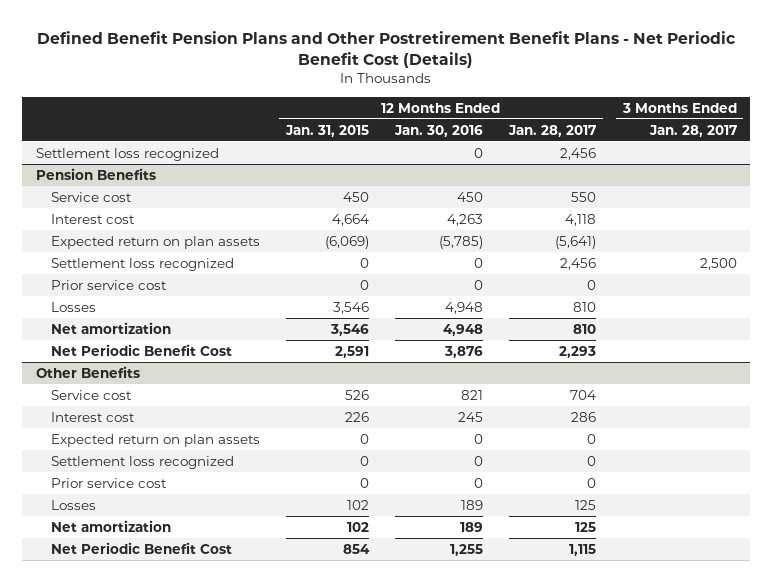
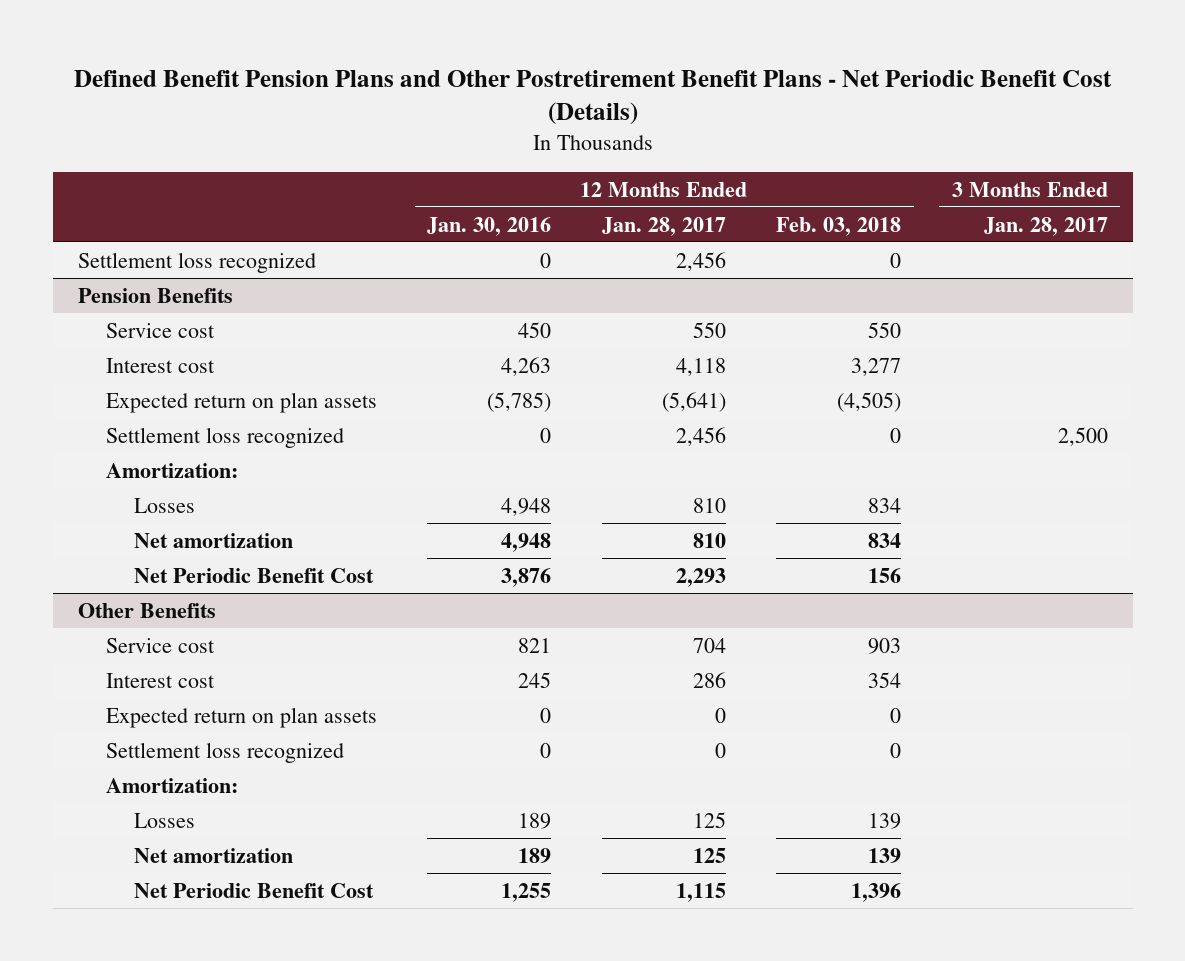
[284,124,369,137] Jan. 31, 2015 -> none
none -> [776,216,902,236] Feb. 03, 2018
[50,279,167,290] Prior service cost -> none
none -> [105,462,238,478] Amortization:
[50,477,167,488] Prior service cost -> none
none -> [105,777,238,793] Amortization:

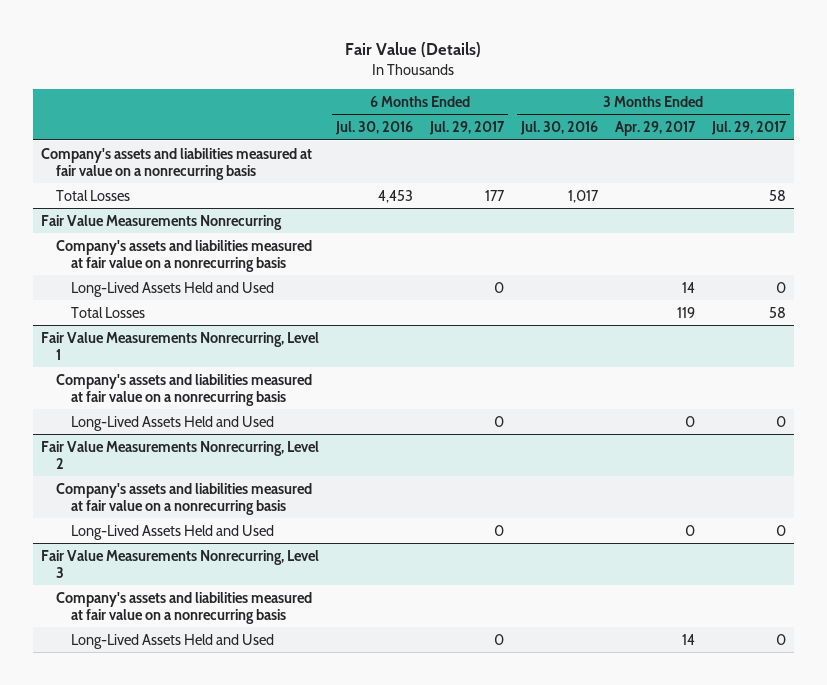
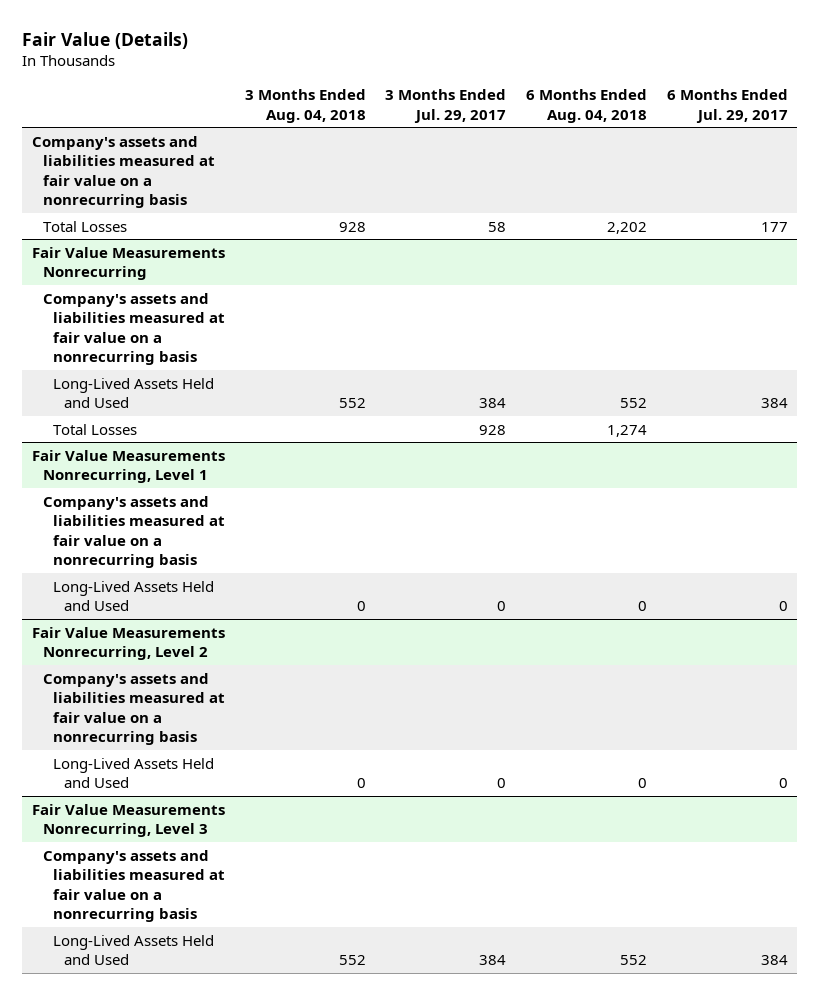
[335,121,414,136] Jul. 30, 2016 -> none
[519,121,598,136] Jul. 30, 2016 -> none
[614,121,696,137] Apr. 29, 2017 -> none
none -> [244,89,366,123] 3 Months Ended Aug. 04, 2018
none -> [525,89,647,123] 6 Months Ended Aug. 04, 2018
[493,281,504,293] 0 -> [760,398,788,409] 384
[775,281,786,293] 0 -> [479,398,507,409] 384
[768,306,786,318] 58 -> [479,424,507,435] 928
[493,633,504,645] 0 -> [760,955,788,966] 384
[775,633,786,645] 0 -> [479,955,507,966] 384

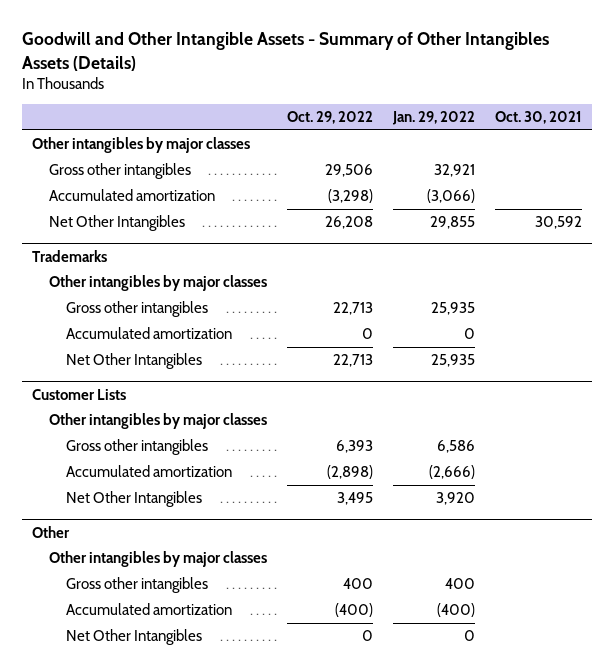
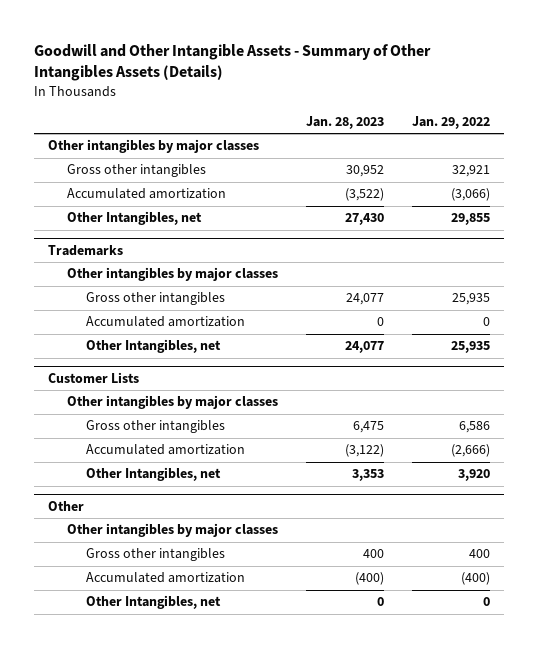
[286,111,373,125] Oct. 29, 2022 -> none
[494,111,582,125] Oct. 30, 2021 -> none
none -> [306,116,385,130] Jan. 28, 2023
[49,215,186,232] Net Other Intangibles -> [67,211,203,226] Other Intangibles, net
[66,353,203,370] Net Other Intangibles -> [86,339,222,354] Other Intangibles, net
[66,491,203,508] Net Other Intangibles -> [86,467,222,482] Other Intangibles, net
[66,629,203,646] Net Other Intangibles -> [86,595,222,610] Other Intangibles, net

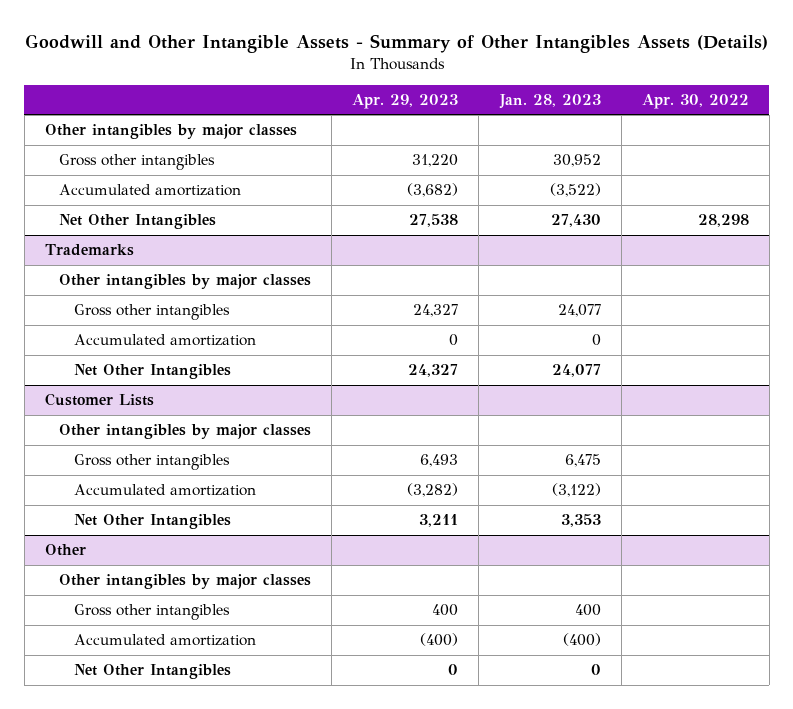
[411,116,490,130] Jan. 29, 2022 -> none
none -> [352,93,459,109] Apr. 29, 2023
none -> [641,93,749,109] Apr. 30, 2022
[67,211,203,226] Other Intangibles, net -> [59,214,217,230] Net Other Intangibles
[86,339,222,354] Other Intangibles, net -> [73,364,231,380] Net Other Intangibles
[86,467,222,482] Other Intangibles, net -> [73,514,231,530] Net Other Intangibles
[86,595,222,610] Other Intangibles, net -> [73,664,231,680] Net Other Intangibles

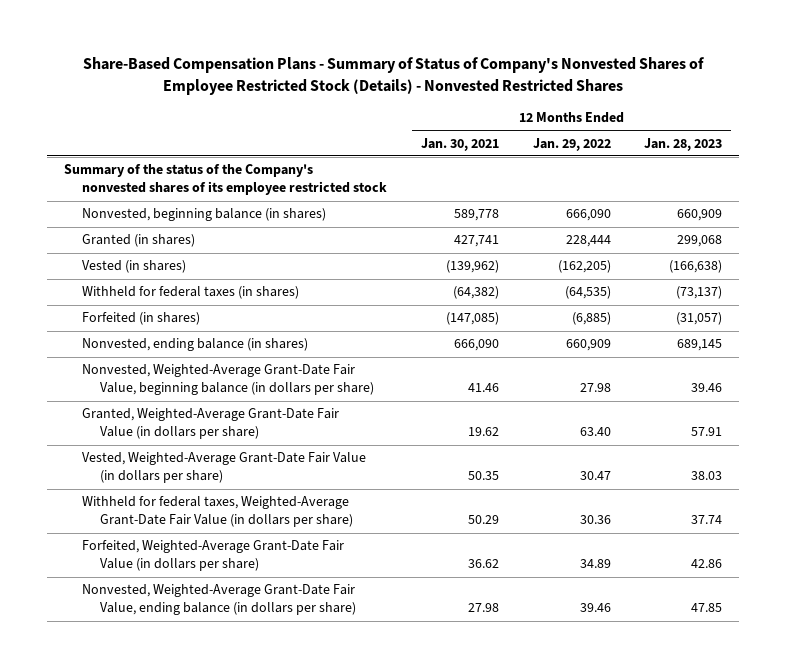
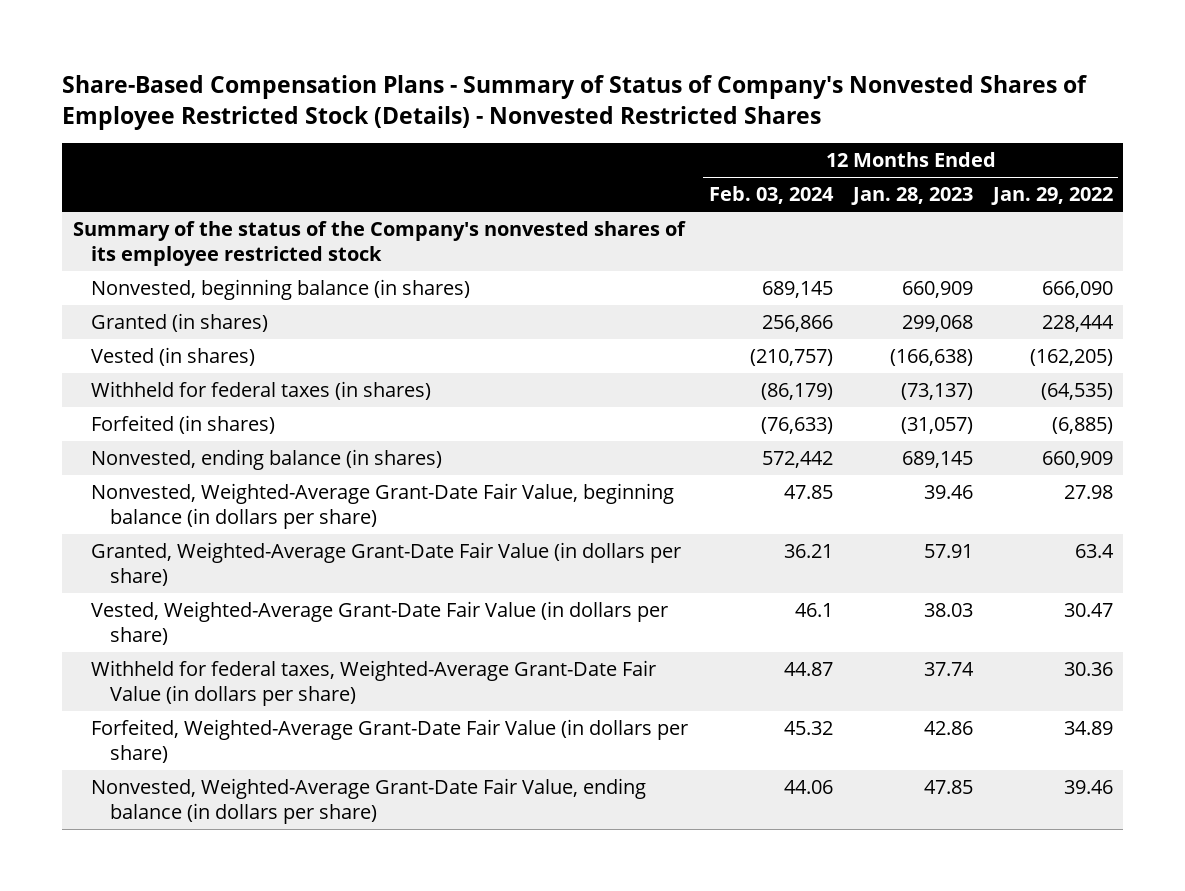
[420,137,499,151] Jan. 30, 2021 -> none
none -> [708,186,834,205] Feb. 03, 2024
[579,427,611,437] 63.40 -> [1074,543,1114,558] 63.4

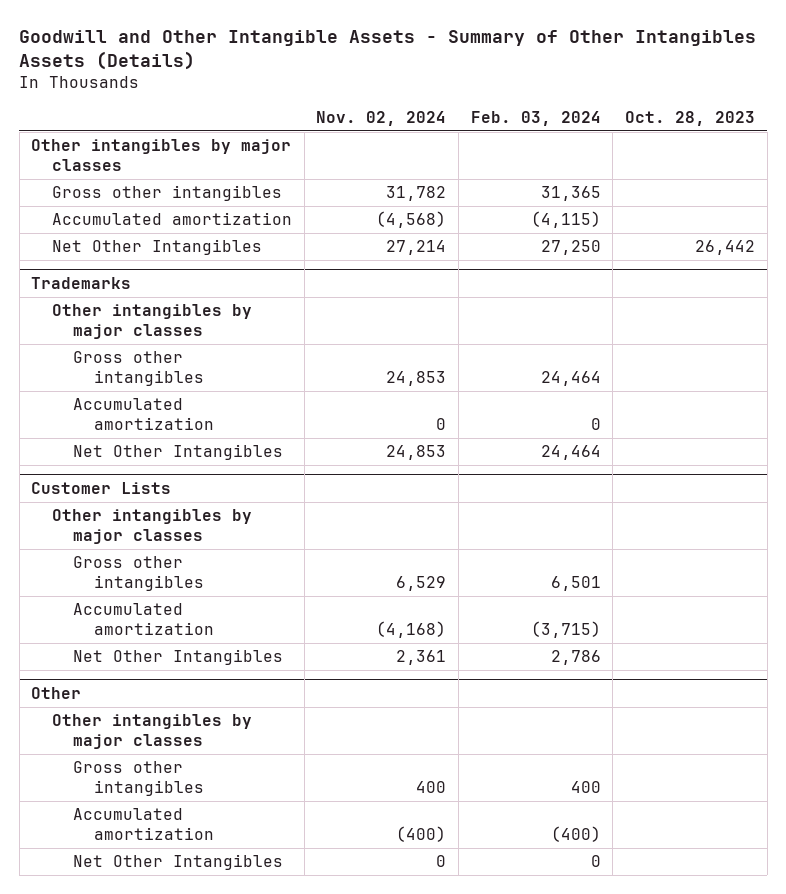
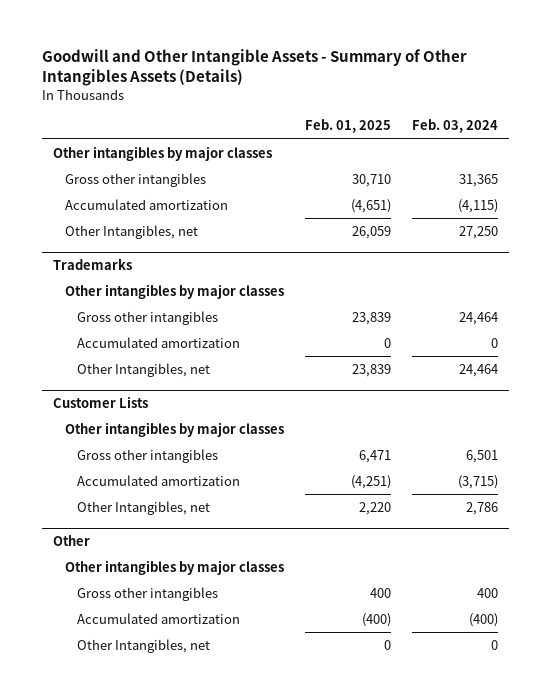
[316,110,447,126] Nov. 02, 2024 -> none
[625,110,756,126] Oct. 28, 2023 -> none
none -> [305,119,392,134] Feb. 01, 2025
[52,239,263,256] Net Other Intangibles -> [64,224,198,239] Other Intangibles, net
[72,444,283,461] Net Other Intangibles -> [77,362,211,377] Other Intangibles, net
[72,649,283,666] Net Other Intangibles -> [77,500,211,515] Other Intangibles, net
[72,854,283,871] Net Other Intangibles -> [77,638,211,653] Other Intangibles, net

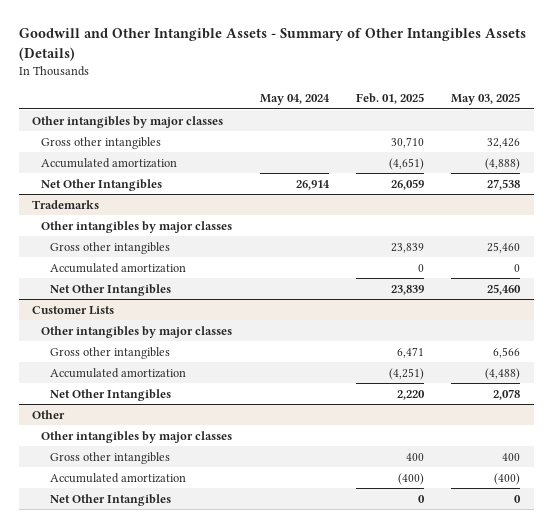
[412,119,499,134] Feb. 03, 2024 -> none
none -> [259,94,330,106] May 04, 2024
none -> [451,93,521,106] May 03, 2025
[64,224,198,239] Other Intangibles, net -> [41,178,163,191] Net Other Intangibles
[77,362,211,377] Other Intangibles, net -> [50,283,172,296] Net Other Intangibles
[77,500,211,515] Other Intangibles, net -> [50,388,172,401] Net Other Intangibles
[77,638,211,653] Other Intangibles, net -> [50,493,172,506] Net Other Intangibles

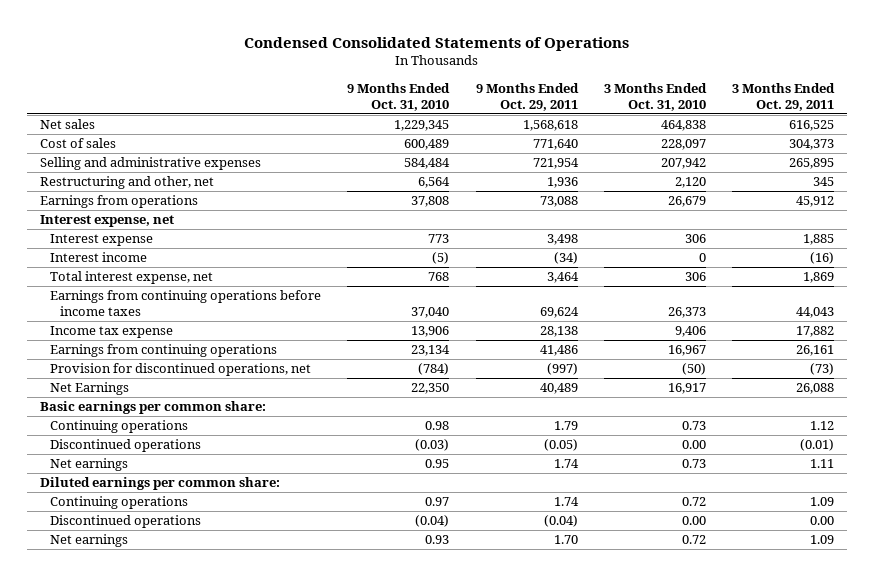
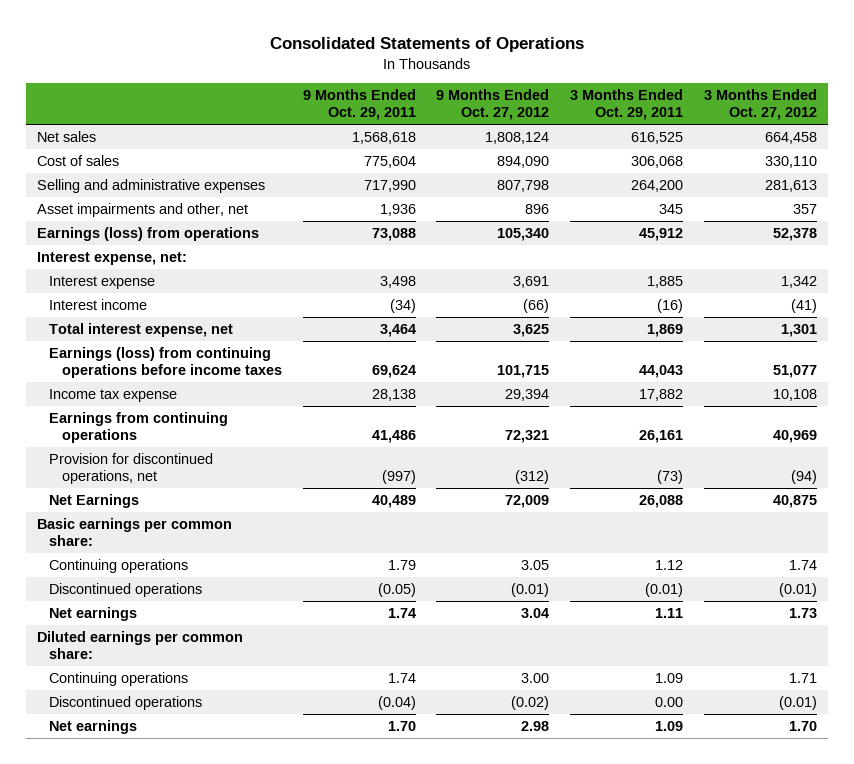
[244,36,630,51] Condensed Consolidated Statements of Operations -> [270,37,585,53] Consolidated Statements of Operations
[347,83,451,111] 9 Months Ended Oct. 31, 2010 -> none
[603,83,707,111] 3 Months Ended Oct. 31, 2010 -> none
none -> [436,89,550,121] 9 Months Ended Oct. 27, 2012
none -> [704,89,818,121] 3 Months Ended Oct. 27, 2012
[532,139,578,151] 771,640 -> [363,156,416,169] 775,604
[789,139,835,151] 304,373 -> [631,156,684,169] 306,068
[532,158,579,170] 721,954 -> [363,180,416,193] 717,990
[789,158,835,170] 265,895 -> [631,180,684,193] 264,200
[40,176,215,190] Restructuring and other, net -> [36,203,248,218] Asset impairments and other, net
[40,195,199,209] Earnings from operations -> [36,227,259,242] Earnings (loss) from operations
[40,215,175,228] Interest expense, net -> [36,252,187,266] Interest expense, net:
[50,290,322,317] Earnings from continuing operations before income taxes -> [49,347,282,378] Earnings (loss) from continuing operations before income taxes

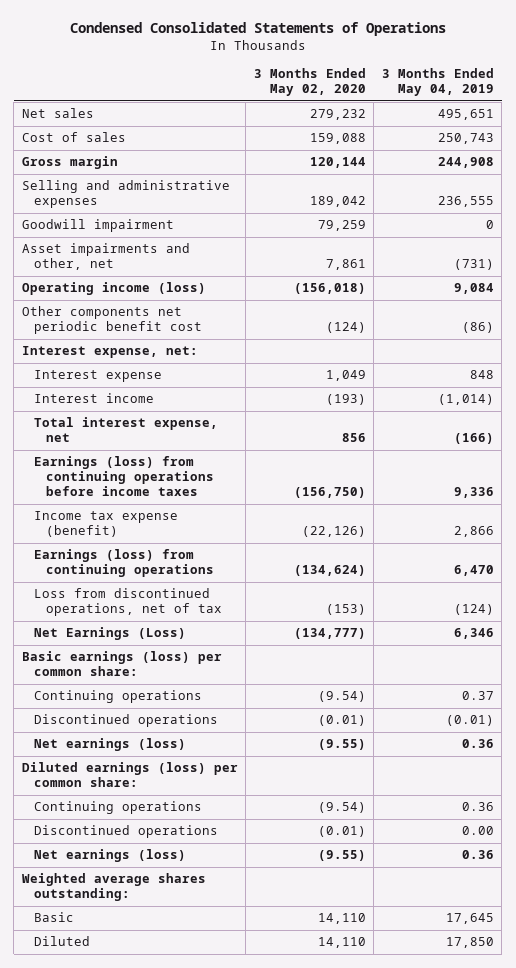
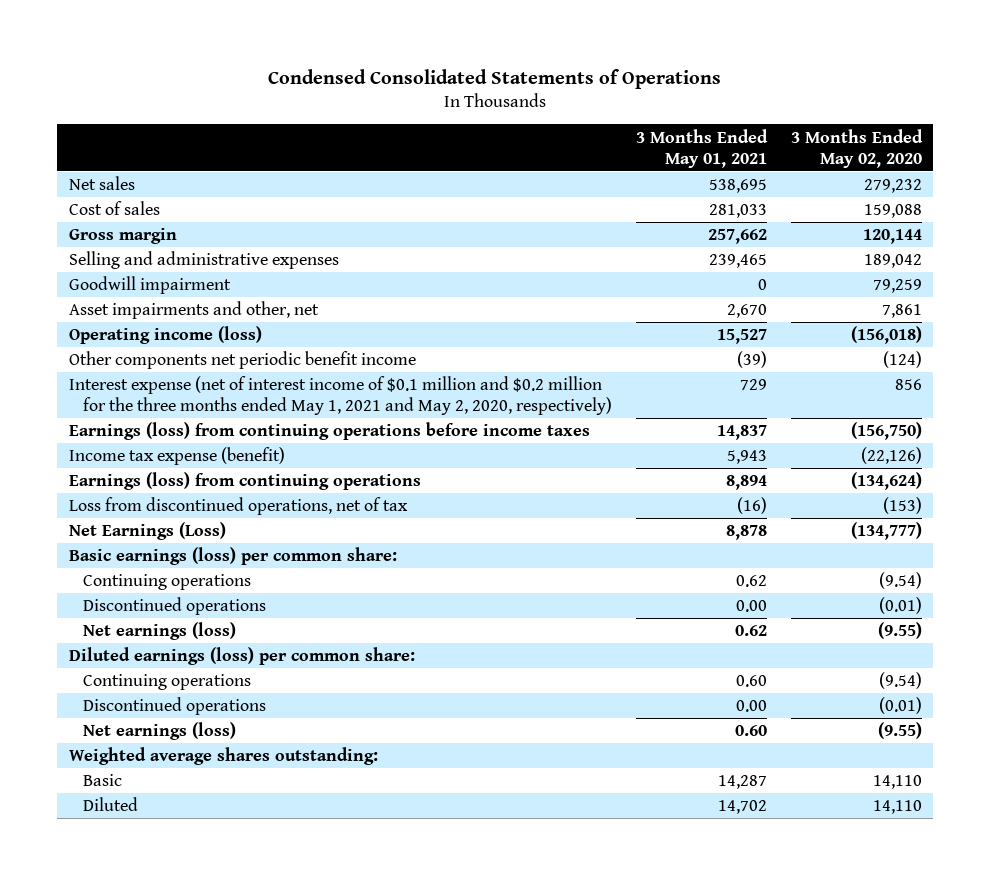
[381,68,494,97] 3 Months Ended May 04, 2019 -> none
none -> [635,128,768,168] 3 Months Ended May 01, 2021
[21,346,198,359] Interest expense, net: -> none
[33,370,162,383] Interest expense -> none
[33,393,154,404] Interest income -> none
[21,306,202,335] Other components net periodic benefit cost -> [68,351,416,370] Other components net periodic benefit income
[33,417,218,443] Total interest expense, net -> [68,376,612,416] Interest expense (net of interest income of $0.1 million and $0.2 million for the three months ended May 1, 2021 and May 2, 2020, respectively)

